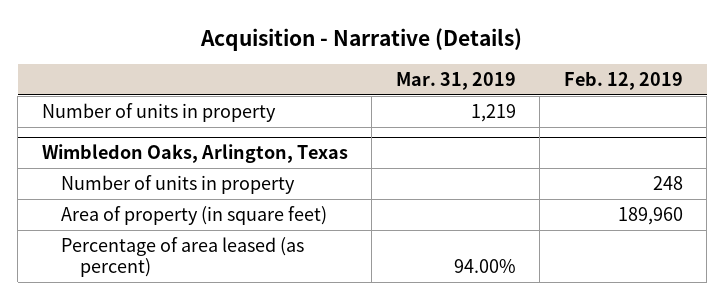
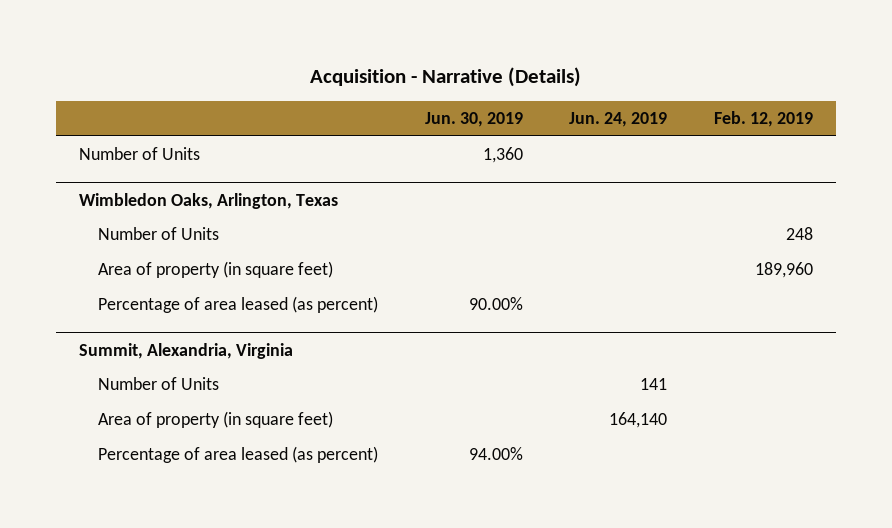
[395,71,516,90] Mar. 31, 2019 -> none
none -> [424,111,523,127] Jun. 30, 2019
none -> [569,111,668,127] Jun. 24, 2019
[41,102,276,122] Number of units in property -> [79,147,201,161] Number of Units
[60,174,295,194] Number of units in property -> [97,227,219,241] Number of Units
none -> [79,342,294,359] Summit, Alexandria, Virginia
none -> [97,377,219,391] Number of Units
none -> [97,411,333,429] Area of property (in square feet)
none -> [97,446,378,464] Percentage of area leased (as percent)

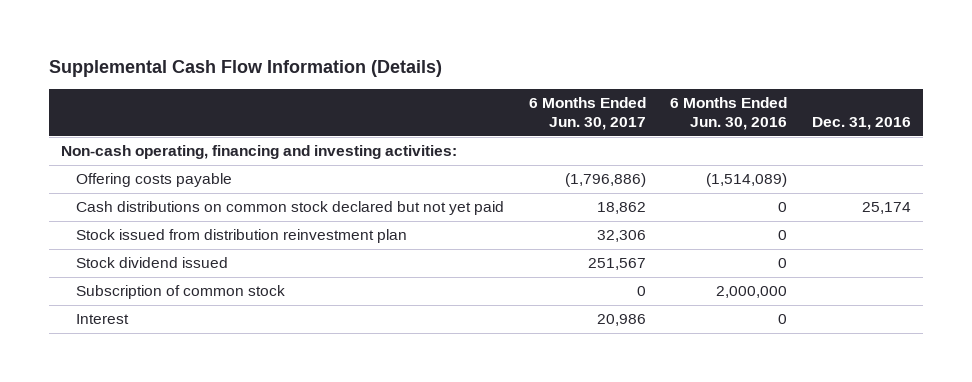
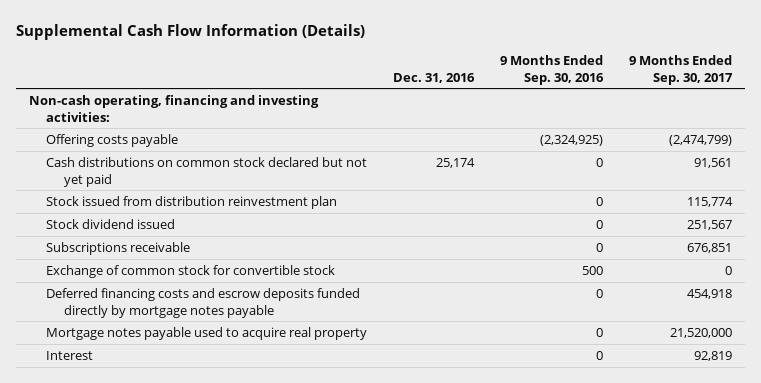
[528,96,646,131] 6 Months Ended Jun. 30, 2017 -> none
[670,96,788,131] 6 Months Ended Jun. 30, 2016 -> none
none -> [500,54,605,85] 9 Months Ended Sep. 30, 2016
none -> [629,54,734,85] 9 Months Ended Sep. 30, 2017
[75,285,285,300] Subscription of common stock -> [46,242,191,256] Subscriptions receivable
none -> [46,265,336,279] Exchange of common stock for convertible stock
none -> [46,288,361,318] Deferred financing costs and escrow deposits funded directly by mortgage notes payable
none -> [46,327,368,341] Mortgage notes payable used to acquire real property

